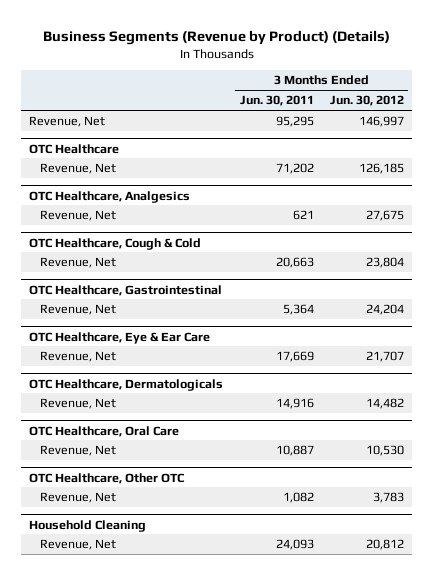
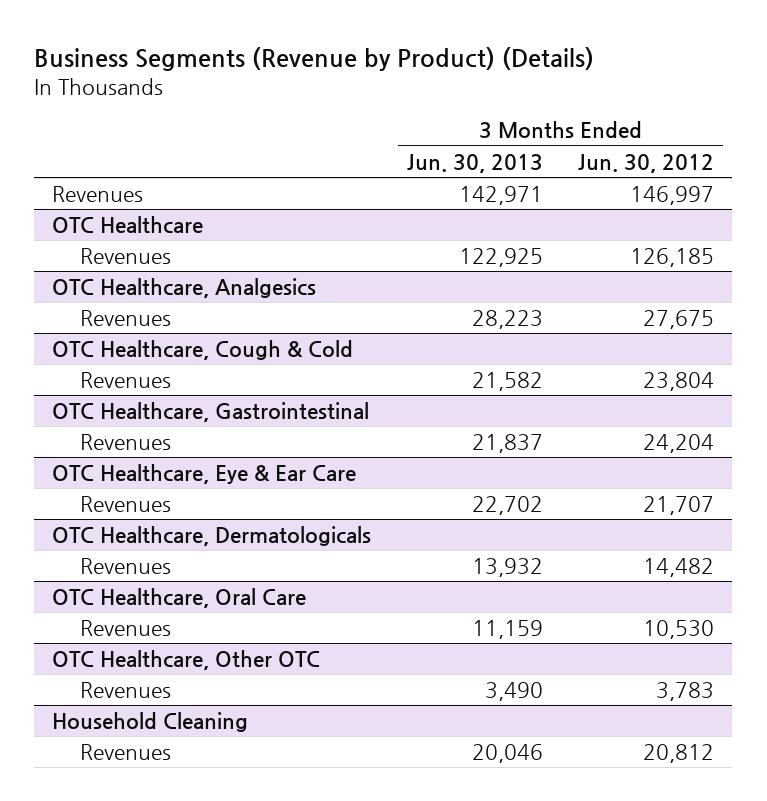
[239,95,314,107] Jun. 30, 2011 -> none
none -> [406,153,543,173] Jun. 30, 2013
[29,116,106,128] Revenue, Net -> [52,185,144,202] Revenues
[39,163,116,175] Revenue, Net -> [80,247,172,264] Revenues
[39,210,116,222] Revenue, Net -> [80,309,172,326] Revenues
[39,257,116,269] Revenue, Net -> [80,371,172,388] Revenues
[39,304,116,316] Revenue, Net -> [80,433,172,450] Revenues
[39,351,116,363] Revenue, Net -> [80,495,172,512] Revenues
[39,398,116,410] Revenue, Net -> [80,557,172,574] Revenues
[39,445,116,457] Revenue, Net -> [80,619,172,636] Revenues
[39,492,116,504] Revenue, Net -> [80,681,172,698] Revenues
[39,539,116,551] Revenue, Net -> [80,743,172,760] Revenues

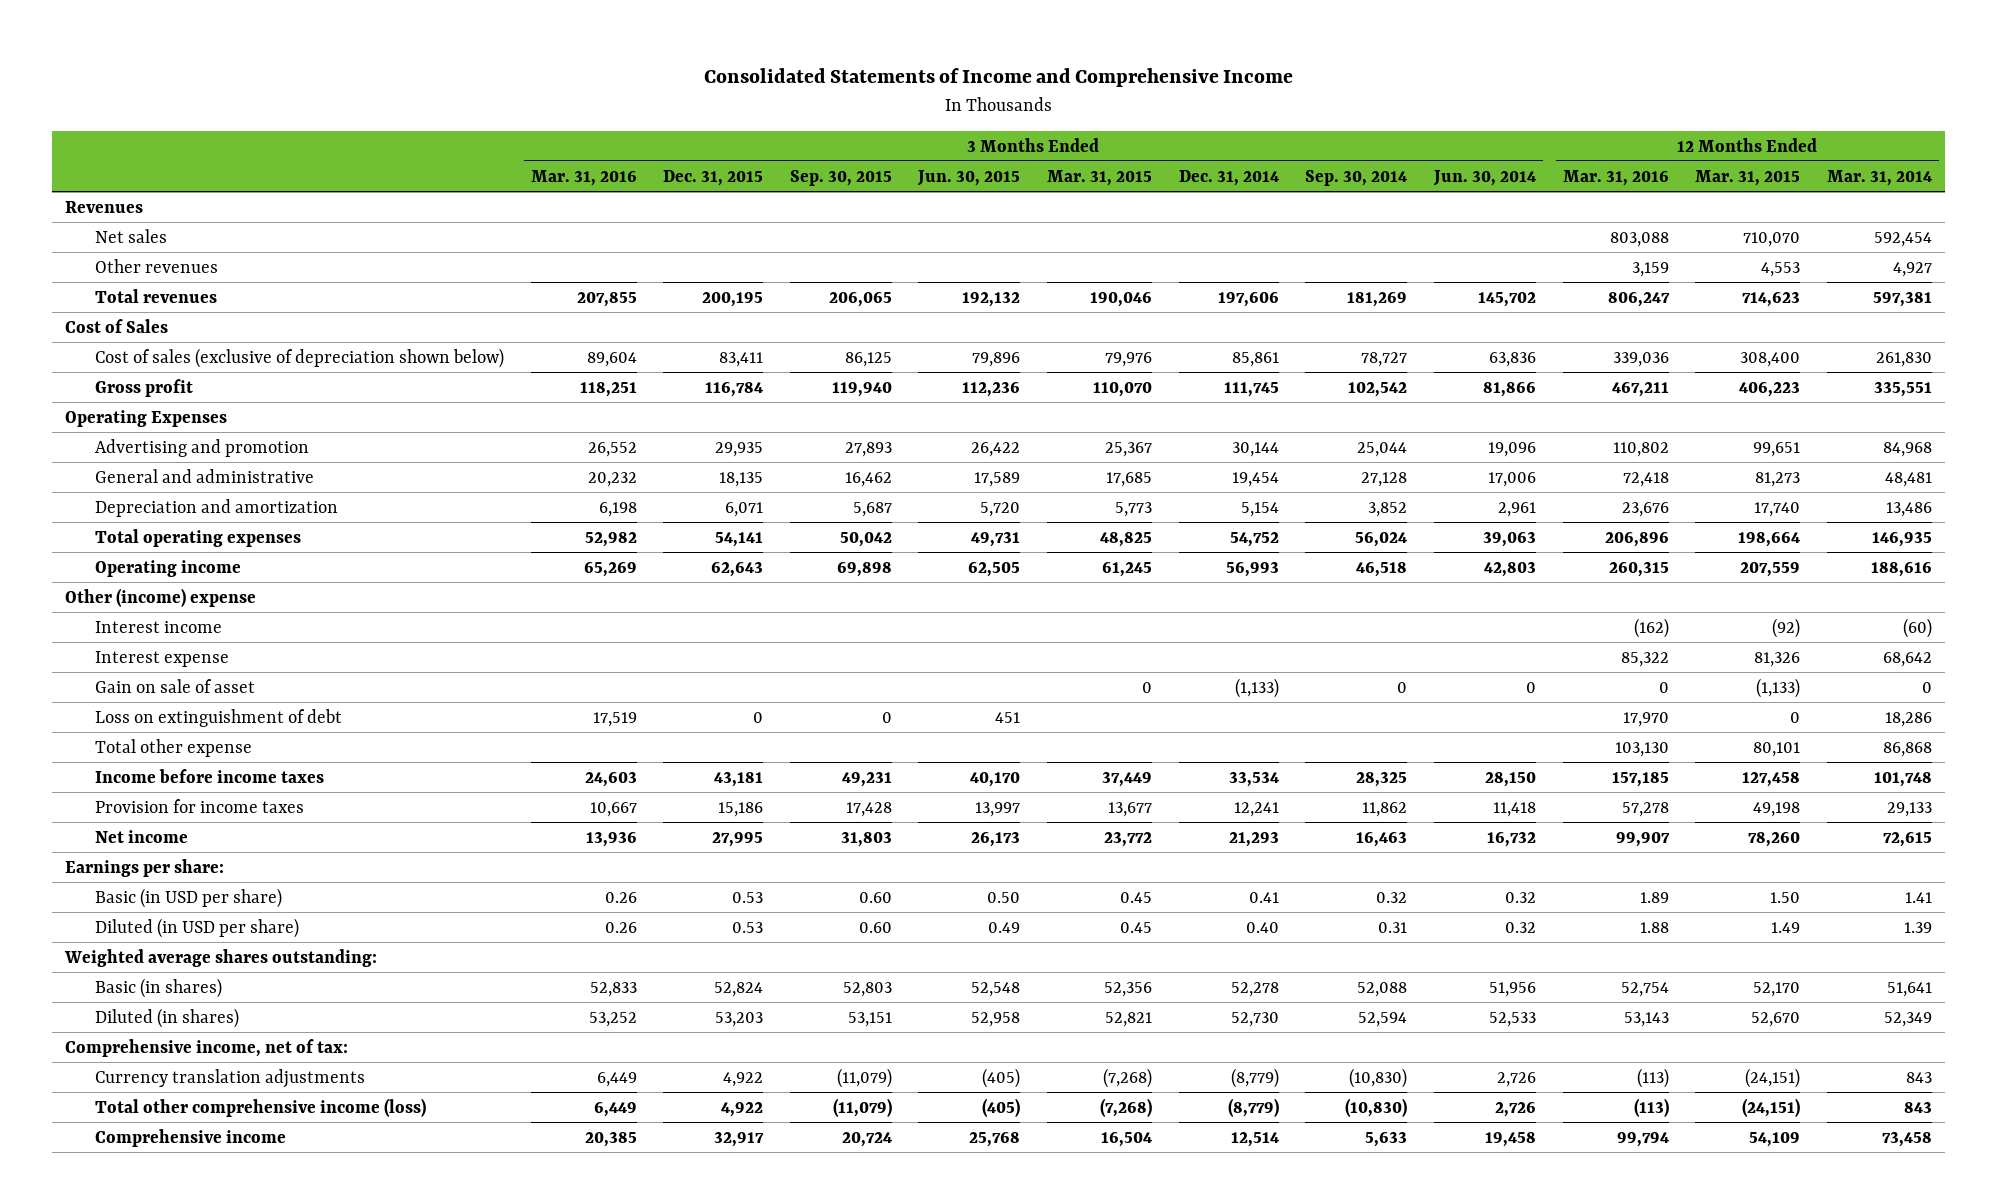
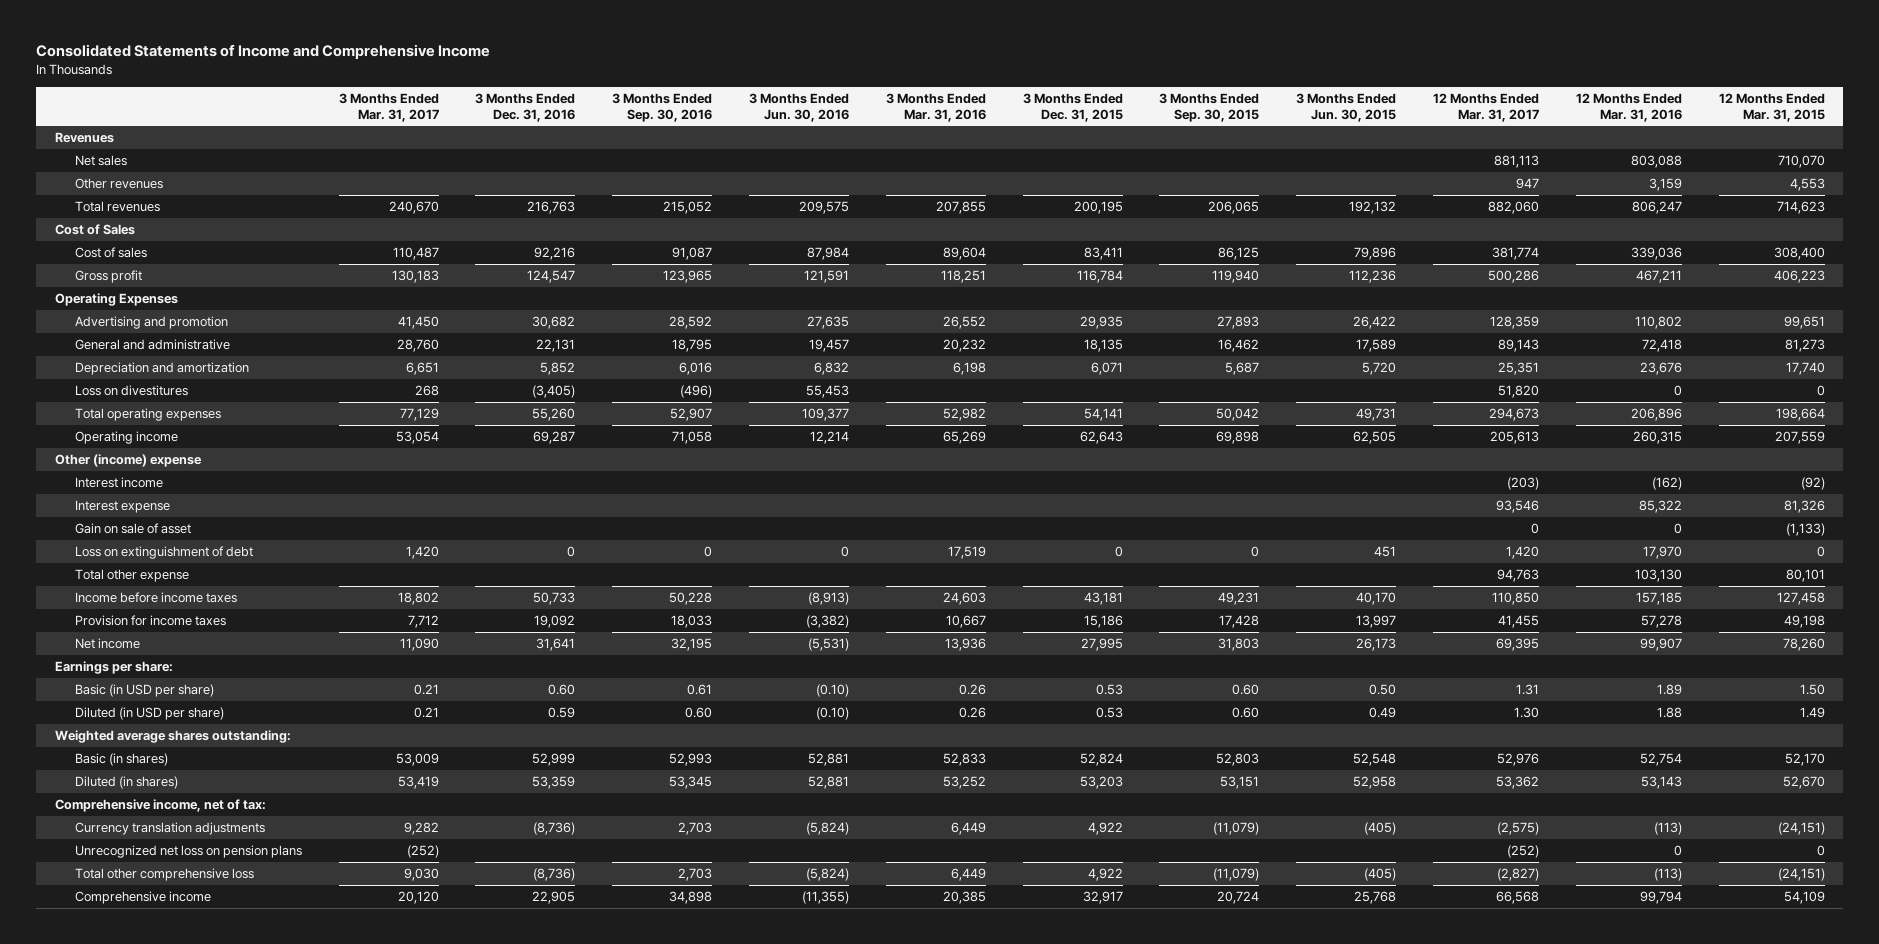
[1047,169,1153,186] Mar. 31, 2015 -> none
[1178,169,1279,186] Dec. 31, 2014 -> none
[1305,169,1408,186] Sep. 30, 2014 -> none
[1433,169,1537,186] Jun. 30, 2014 -> none
[1827,169,1933,186] Mar. 31, 2014 -> none
none -> [338,92,439,122] 3 Months Ended Mar. 31, 2017
none -> [475,92,576,122] 3 Months Ended Dec. 31, 2016
none -> [612,92,713,122] 3 Months Ended Sep. 30, 2016
none -> [749,92,850,122] 3 Months Ended Jun. 30, 2016
none -> [1432,92,1539,122] 12 Months Ended Mar. 31, 2017
[94,347,504,368] Cost of sales (exclusive of depreciation shown below) -> [74,246,147,258] Cost of sales
none -> [74,384,188,396] Loss on divestitures
none -> [74,844,302,858] Unrecognized net loss on pension plans
[94,1097,426,1117] Total other comprehensive income (loss) -> [74,867,254,881] Total other comprehensive loss

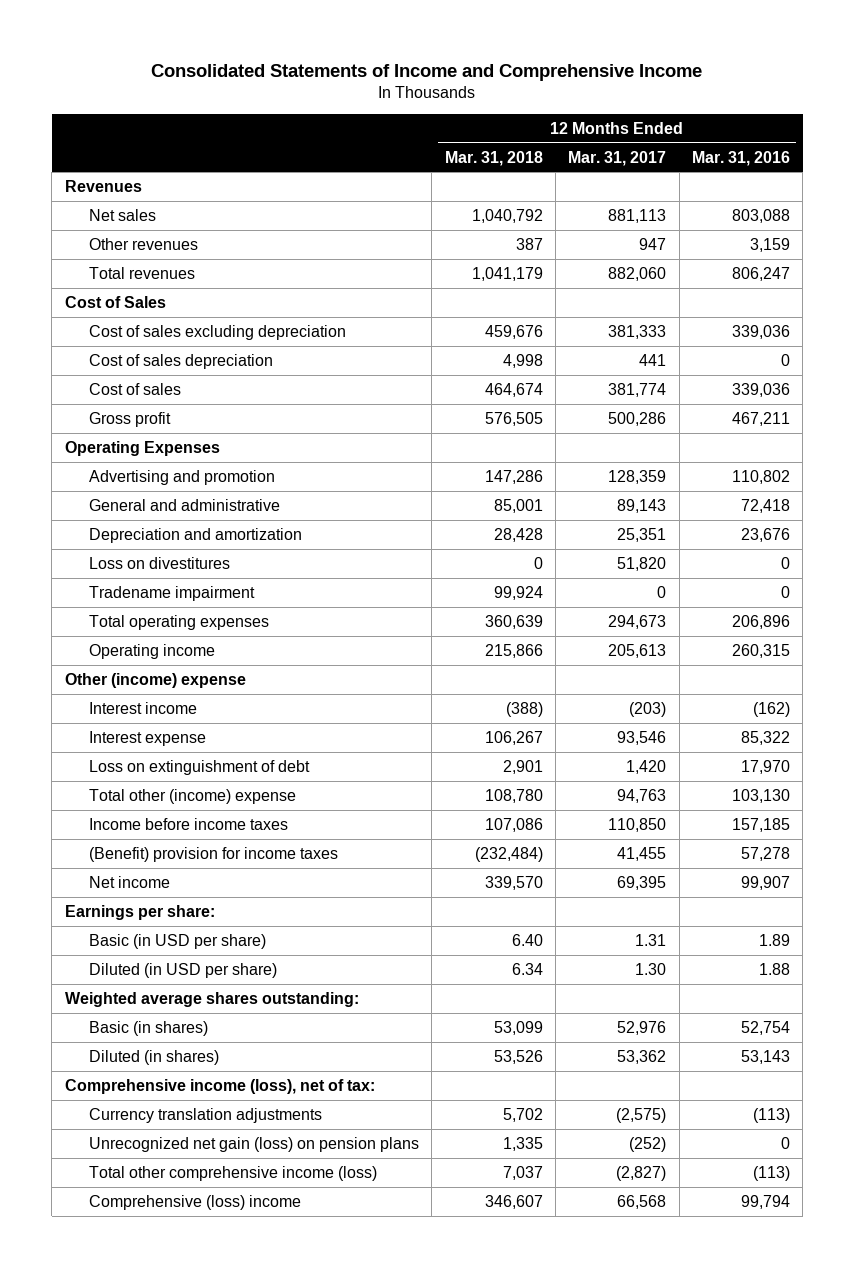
[338,92,439,122] 3 Months Ended Mar. 31, 2017 -> none
[475,92,576,122] 3 Months Ended Dec. 31, 2016 -> none
[612,92,713,122] 3 Months Ended Sep. 30, 2016 -> none
[749,92,850,122] 3 Months Ended Jun. 30, 2016 -> none
[885,92,986,122] 3 Months Ended Mar. 31, 2016 -> none
[1022,92,1123,122] 3 Months Ended Dec. 31, 2015 -> none
[1159,92,1260,122] 3 Months Ended Sep. 30, 2015 -> none
[1296,92,1397,122] 3 Months Ended Jun. 30, 2015 -> none
[1718,92,1825,122] 12 Months Ended Mar. 31, 2015 -> none
none -> [444,150,543,166] Mar. 31, 2018
none -> [89,324,347,340] Cost of sales excluding depreciation
none -> [89,353,274,369] Cost of sales depreciation
none -> [89,585,256,601] Tradename impairment
[74,522,191,534] Gain on sale of asset -> none
[74,568,189,582] Total other expense -> [89,788,297,804] Total other (income) expense
[74,614,226,626] Provision for income taxes -> [89,846,339,862] (Benefit) provision for income taxes
[54,798,266,812] Comprehensive income, net of tax: -> [64,1078,375,1094] Comprehensive income (loss), net of tax:
[74,844,302,858] Unrecognized net loss on pension plans -> [89,1136,420,1152] Unrecognized net gain (loss) on pension plans
[74,867,254,881] Total other comprehensive loss -> [89,1165,378,1181] Total other comprehensive income (loss)
[74,890,211,904] Comprehensive income -> [89,1194,302,1210] Comprehensive (loss) income

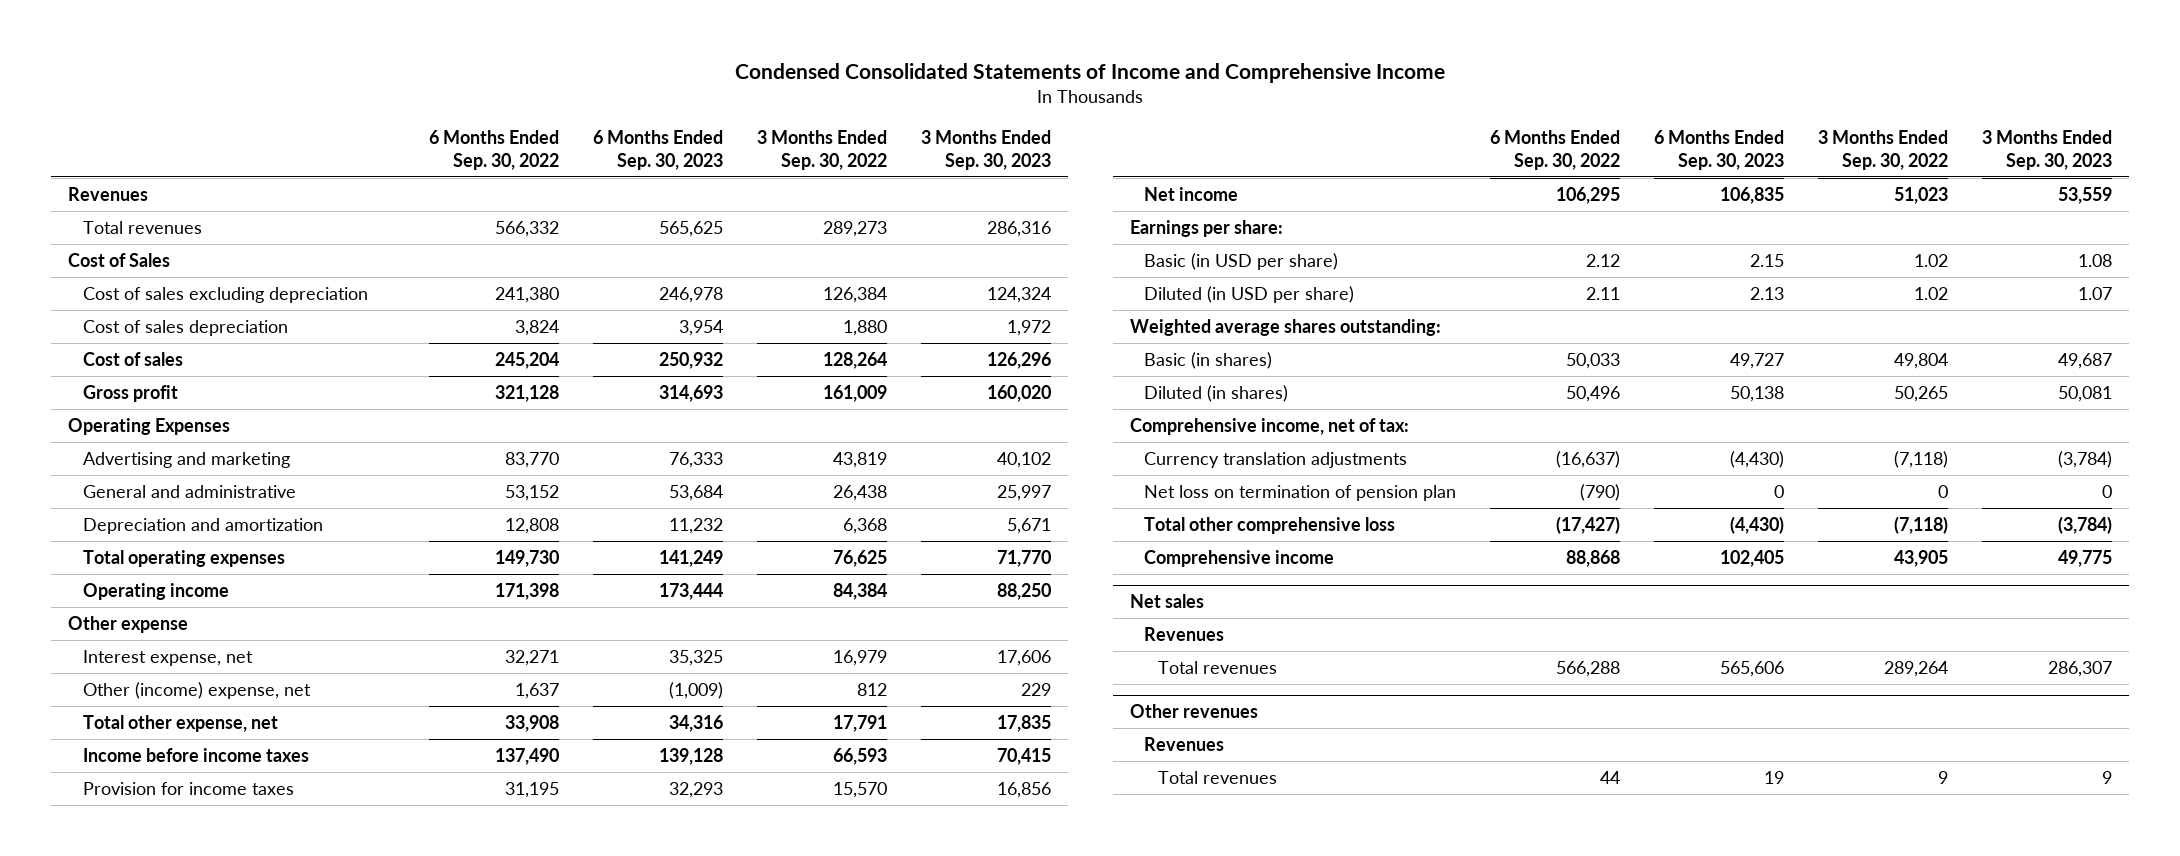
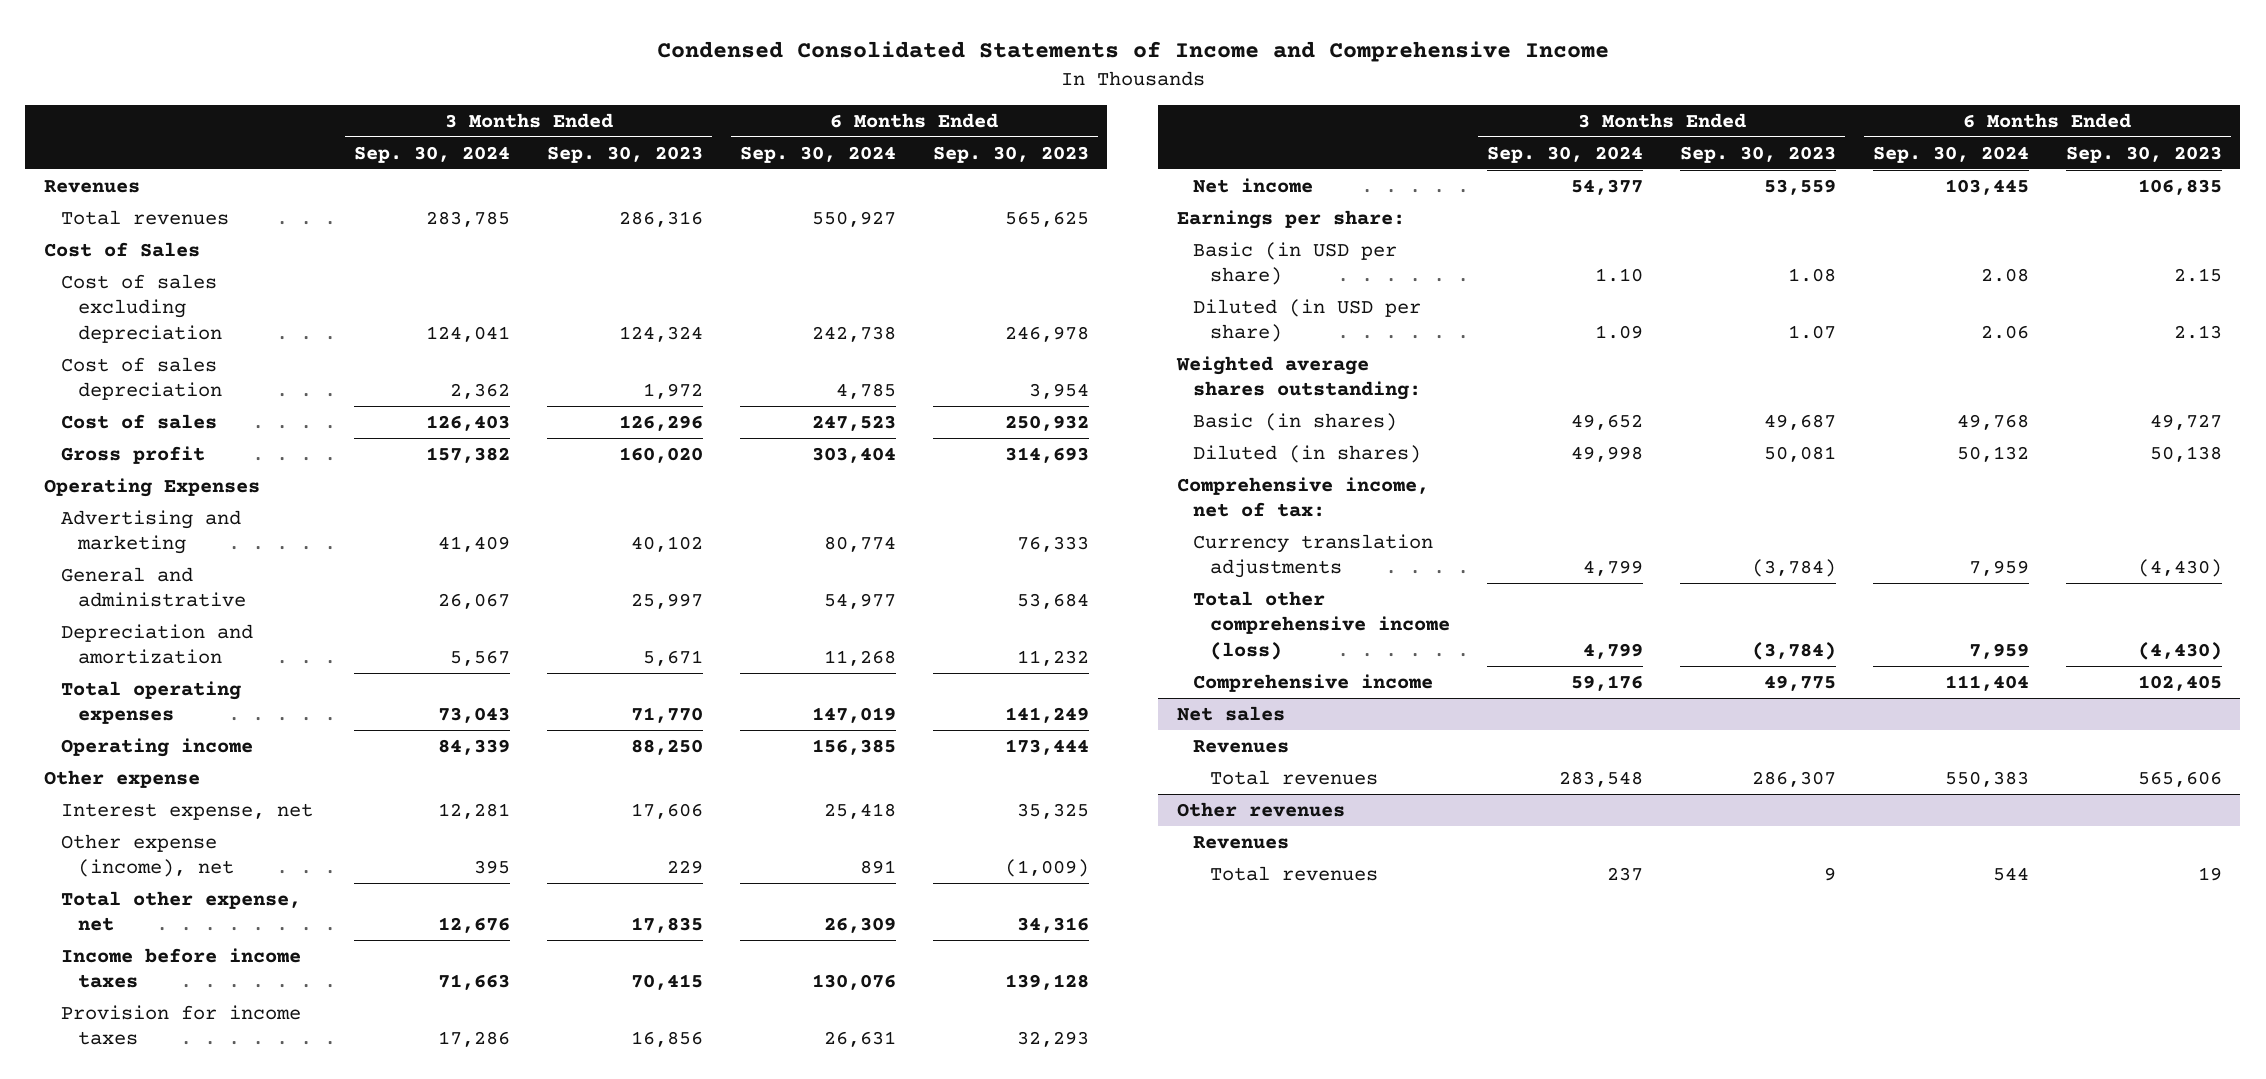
[428,130,559,170] 6 Months Ended Sep. 30, 2022 -> none
[756,130,887,170] 3 Months Ended Sep. 30, 2022 -> none
none -> [354,145,511,163] Sep. 30, 2024
none -> [740,145,897,163] Sep. 30, 2024
[82,681,311,699] Other (income) expense, net -> [60,833,234,878] Other expense (income), net
[1144,484,1457,501] Net loss on termination of pension plan -> none
[1144,516,1396,534] Total other comprehensive loss -> [1193,590,1451,660] Total other comprehensive income (loss)

